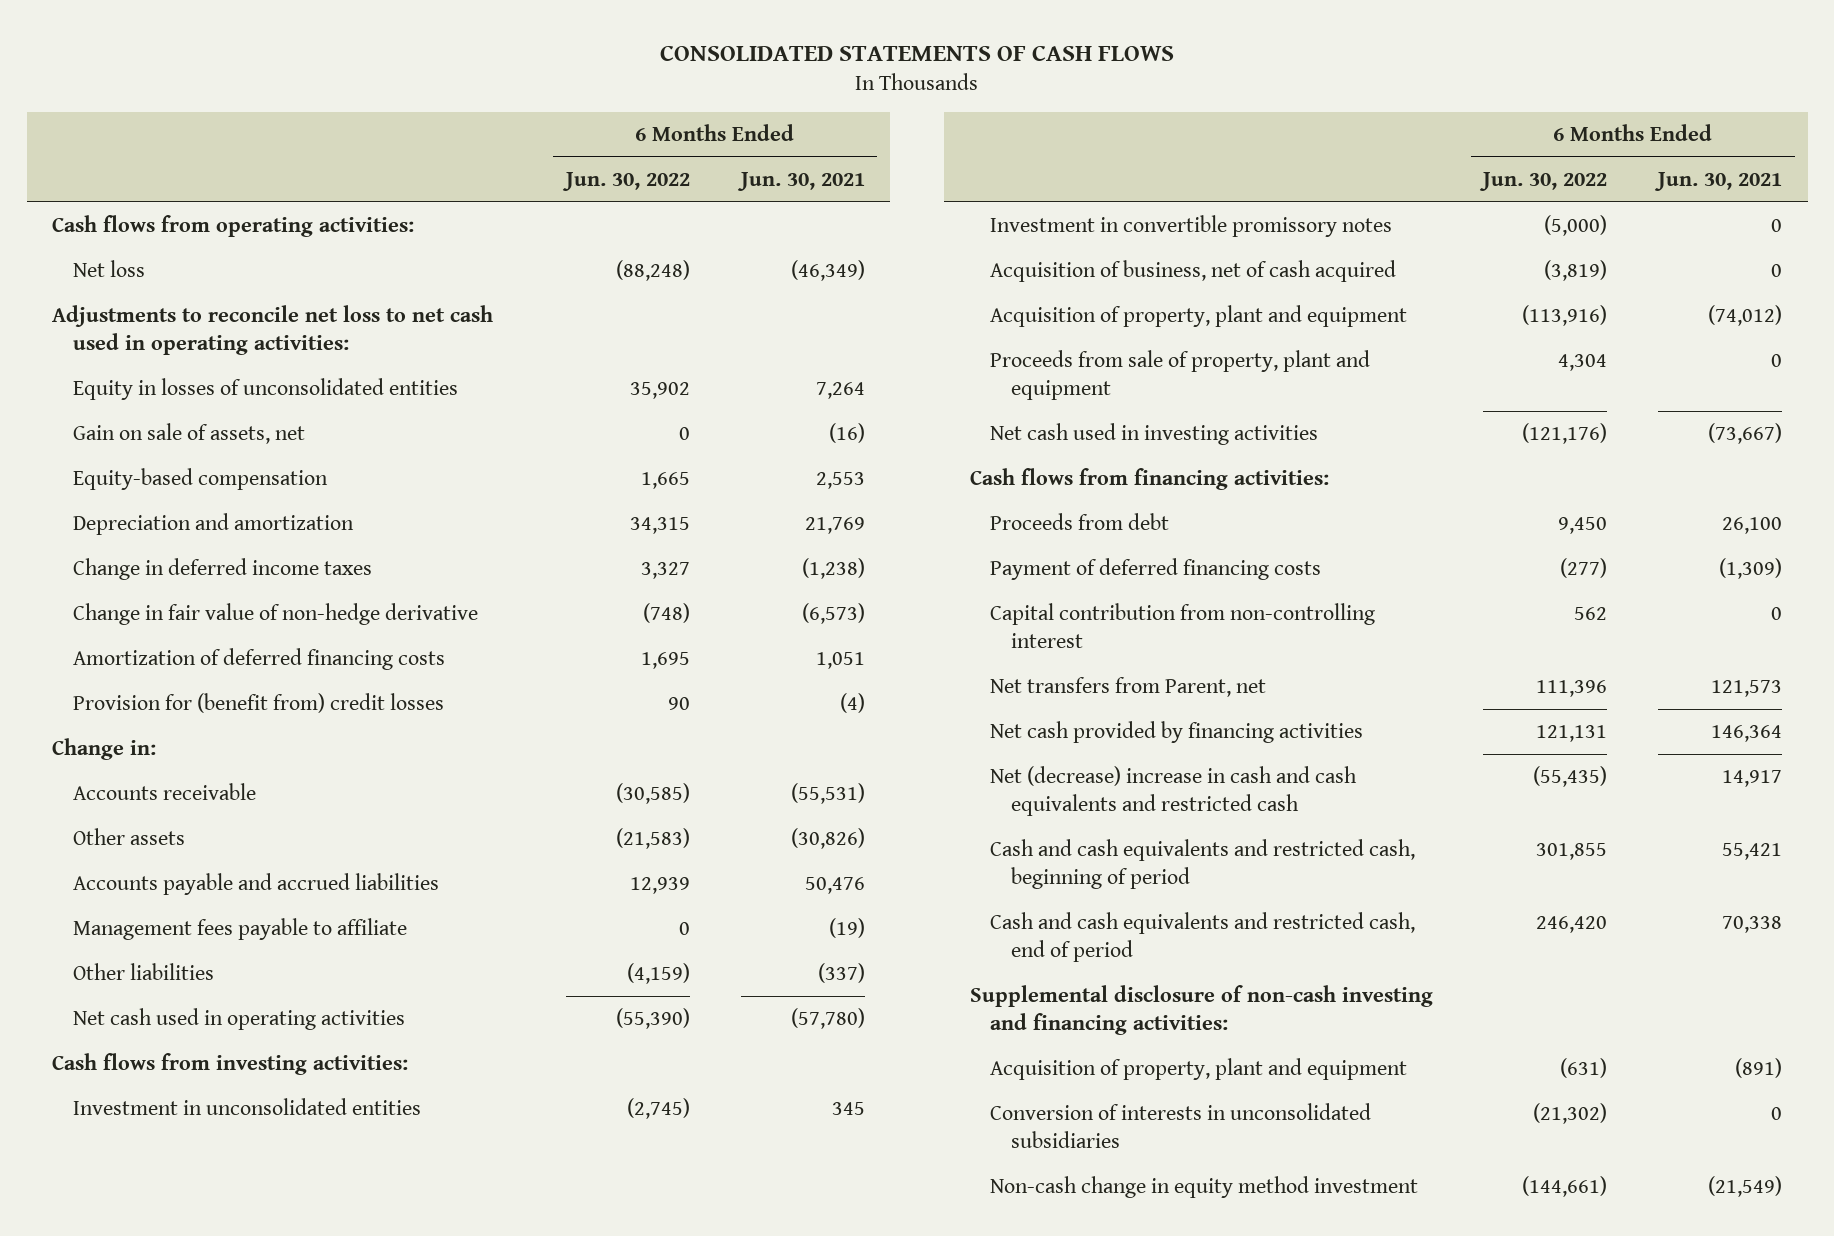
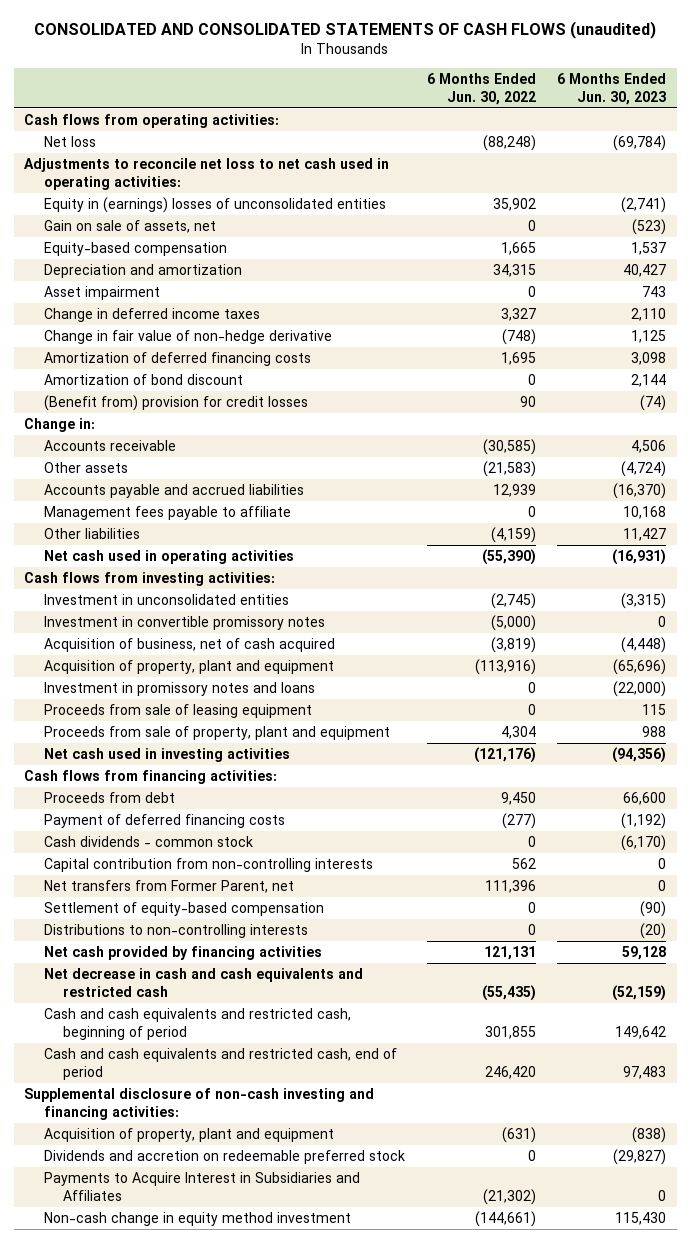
[660,44,1175,61] CONSOLIDATED STATEMENTS OF CASH FLOWS -> [34,21,657,40] CONSOLIDATED AND CONSOLIDATED STATEMENTS OF CASH FLOWS (unaudited)
[736,171,865,191] Jun. 30, 2021 -> none
none -> [557,72,667,105] 6 Months Ended Jun. 30, 2023
[72,378,458,401] Equity in losses of unconsolidated entities -> [43,196,386,213] Equity in (earnings) losses of unconsolidated entities
none -> [43,285,160,300] Asset impairment
none -> [43,373,243,385] Amortization of bond discount
[72,693,444,714] Provision for (benefit from) credit losses -> [43,394,308,411] (Benefit from) provision for credit losses
none -> [43,681,315,696] Investment in promissory notes and loans
none -> [43,703,312,718] Proceeds from sale of leasing equipment
none -> [43,835,253,847] Cash dividends - common stock
[990,603,1376,649] Capital contribution from non-controlling interest -> [43,857,373,872] Capital contribution from non-controlling interests
[990,677,1267,698] Net transfers from Parent, net -> [43,879,294,893] Net transfers from Former Parent, net
none -> [43,901,324,916] Settlement of equity-based compensation
none -> [43,923,308,938] Distributions to non-controlling interests
[990,766,1358,817] Net (decrease) increase in cash and cash equivalents and restricted cash -> [43,967,363,997] Net decrease in cash and cash equivalents and restricted cash
none -> [43,1149,405,1164] Dividends and accretion on redeemable preferred stock
[990,1103,1372,1149] Conversion of interests in unconsolidated subsidiaries -> [43,1171,360,1201] Payments to Acquire Interest in Subsidiaries and Affiliates

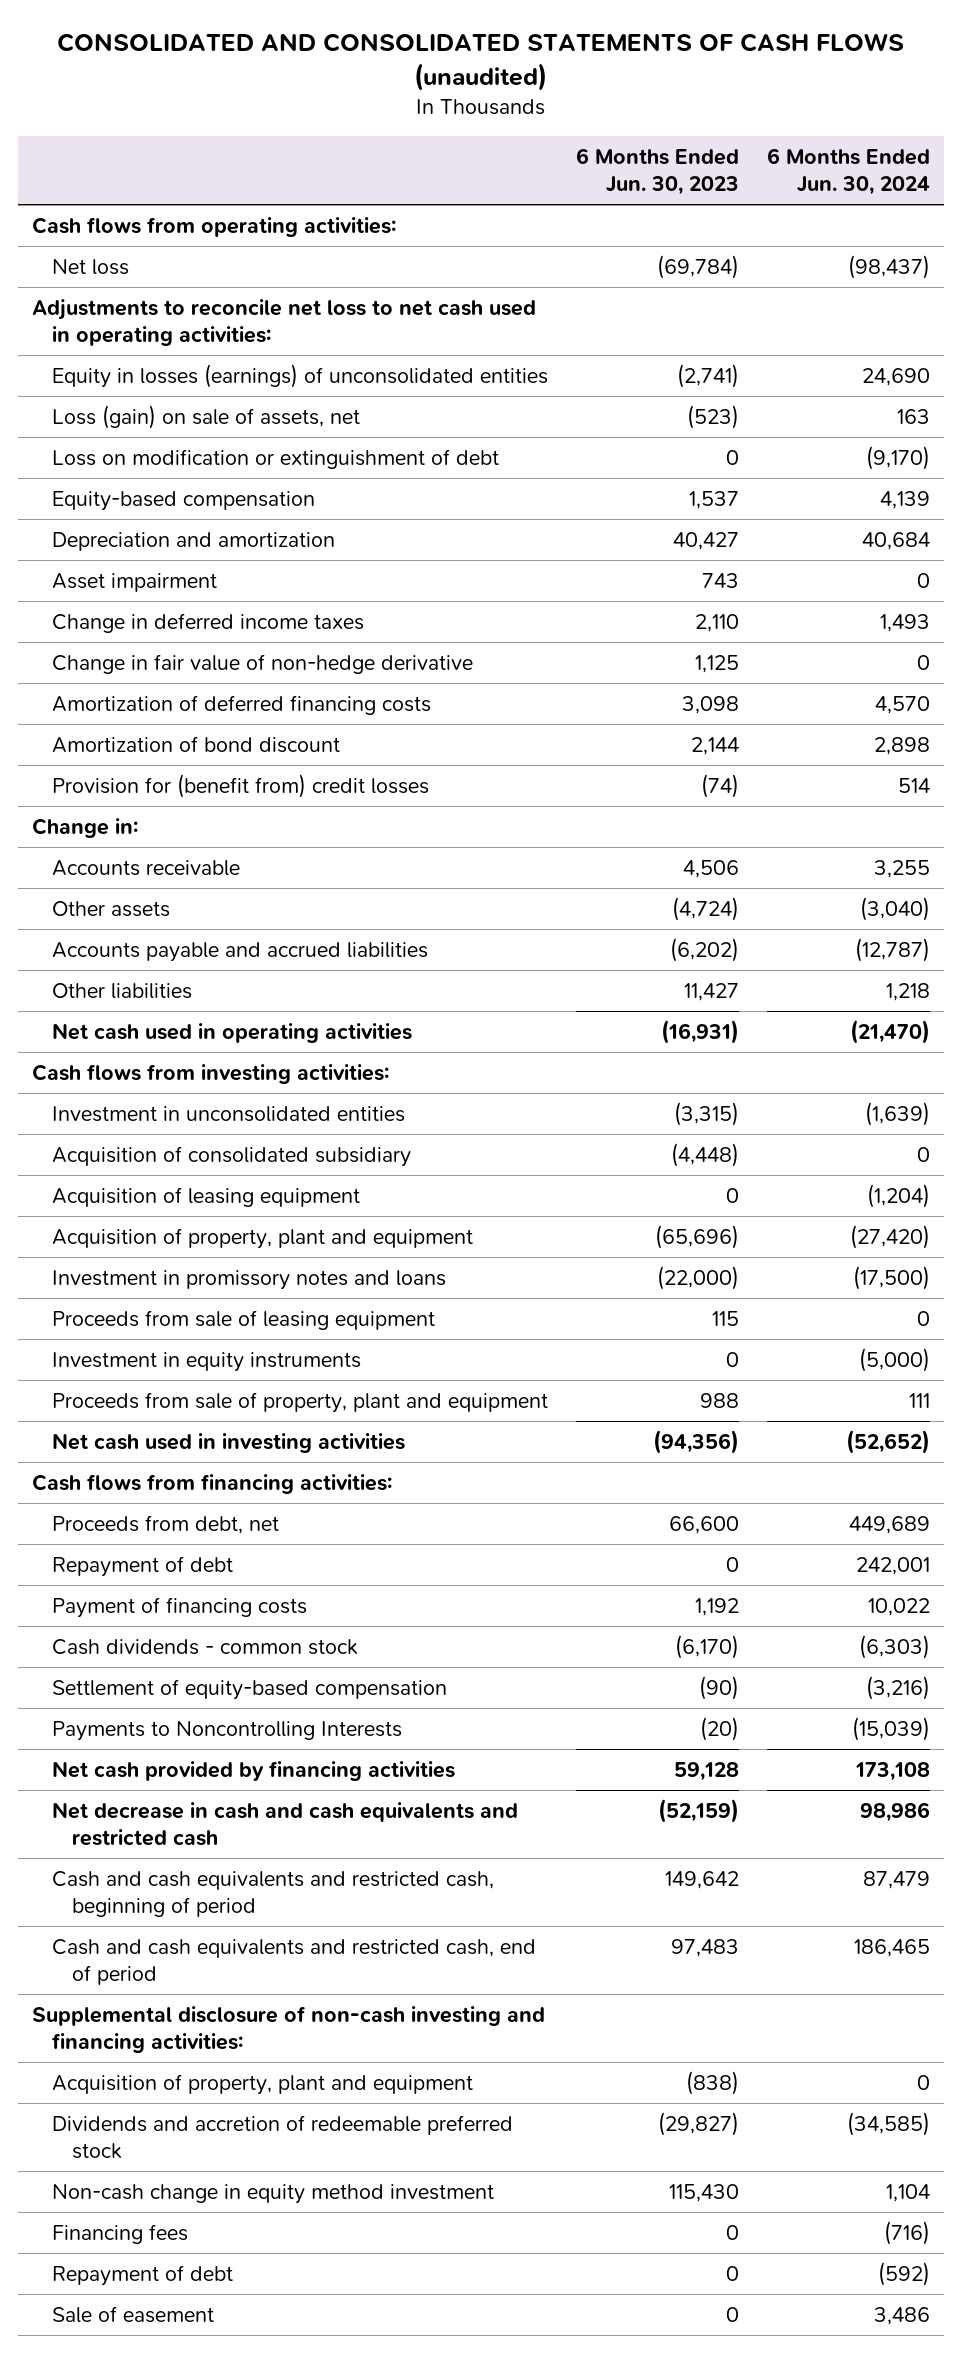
[426,72,536,105] 6 Months Ended Jun. 30, 2022 -> none
none -> [767,147,931,195] 6 Months Ended Jun. 30, 2024
[43,196,386,213] Equity in (earnings) losses of unconsolidated entities -> [51,364,548,389] Equity in losses (earnings) of unconsolidated entities
[43,219,216,233] Gain on sale of assets, net -> [51,405,360,430] Loss (gain) on sale of assets, net
none -> [51,449,499,470] Loss on modification or extinguishment of debt
[43,394,308,411] (Benefit from) provision for credit losses -> [51,774,429,799] Provision for (benefit from) credit losses
[43,505,291,520] Management fees payable to affiliate -> none
[613,482,667,499] (16,370) -> [670,938,740,963] (6,202)
[43,615,325,630] Investment in convertible promissory notes -> none
[43,637,335,652] Acquisition of business, net of cash acquired -> [51,1146,411,1168] Acquisition of consolidated subsidiary
none -> [51,1187,360,1208] Acquisition of leasing equipment
none -> [51,1352,361,1373] Investment in equity instruments
[43,791,175,803] Proceeds from debt -> [51,1515,279,1535] Proceeds from debt, net
none -> [51,1556,233,1578] Repayment of debt
[43,813,285,828] Payment of deferred financing costs -> [51,1597,307,1619] Payment of financing costs
[621,812,667,829] (1,192) -> [695,1598,740,1617] 1,192
[43,857,373,872] Capital contribution from non-controlling interests -> none
[43,879,294,893] Net transfers from Former Parent, net -> none
[43,923,308,938] Distributions to non-controlling interests -> none
none -> [51,1721,402,1742] Payments to Noncontrolling Interests
[43,1171,360,1201] Payments to Acquire Interest in Subsidiaries and Affiliates -> none
[43,1149,405,1164] Dividends and accretion on redeemable preferred stock -> [51,2115,513,2159] Dividends and accretion of redeemable preferred stock
none -> [51,2224,188,2245] Financing fees
none -> [51,2265,233,2287] Repayment of debt
none -> [51,2306,214,2324] Sale of easement

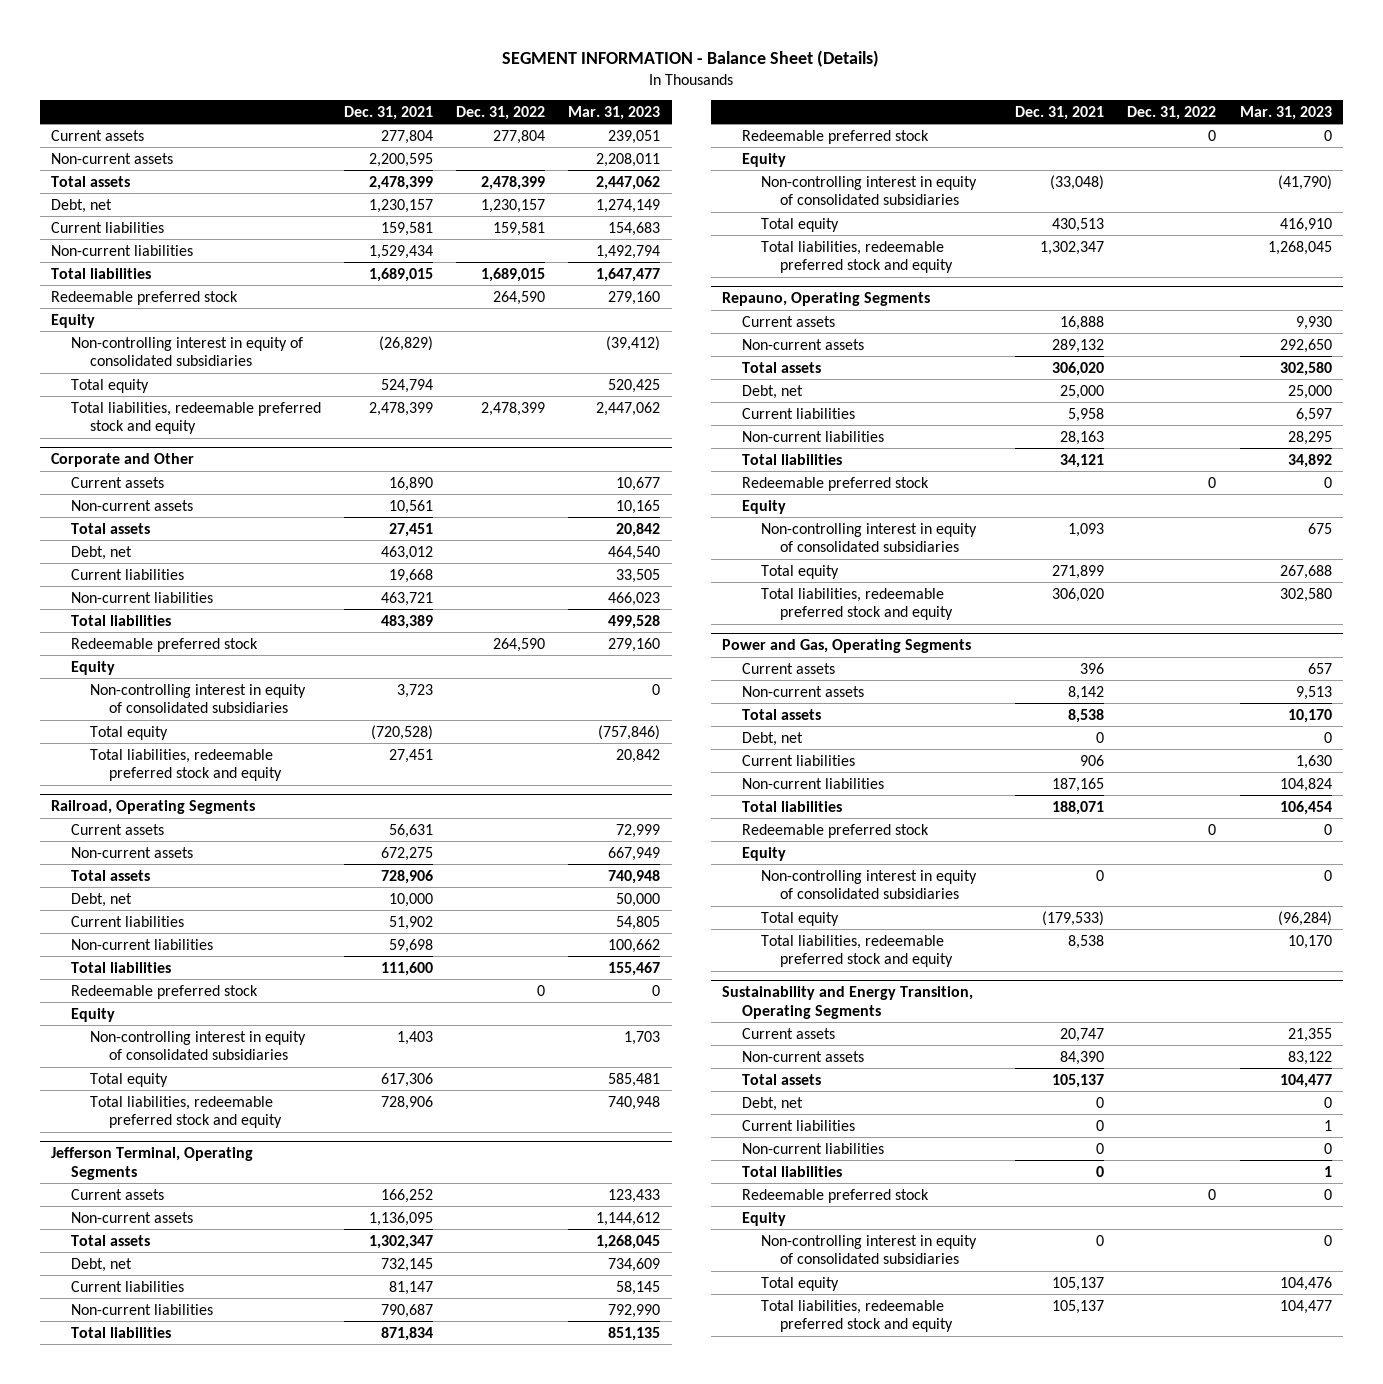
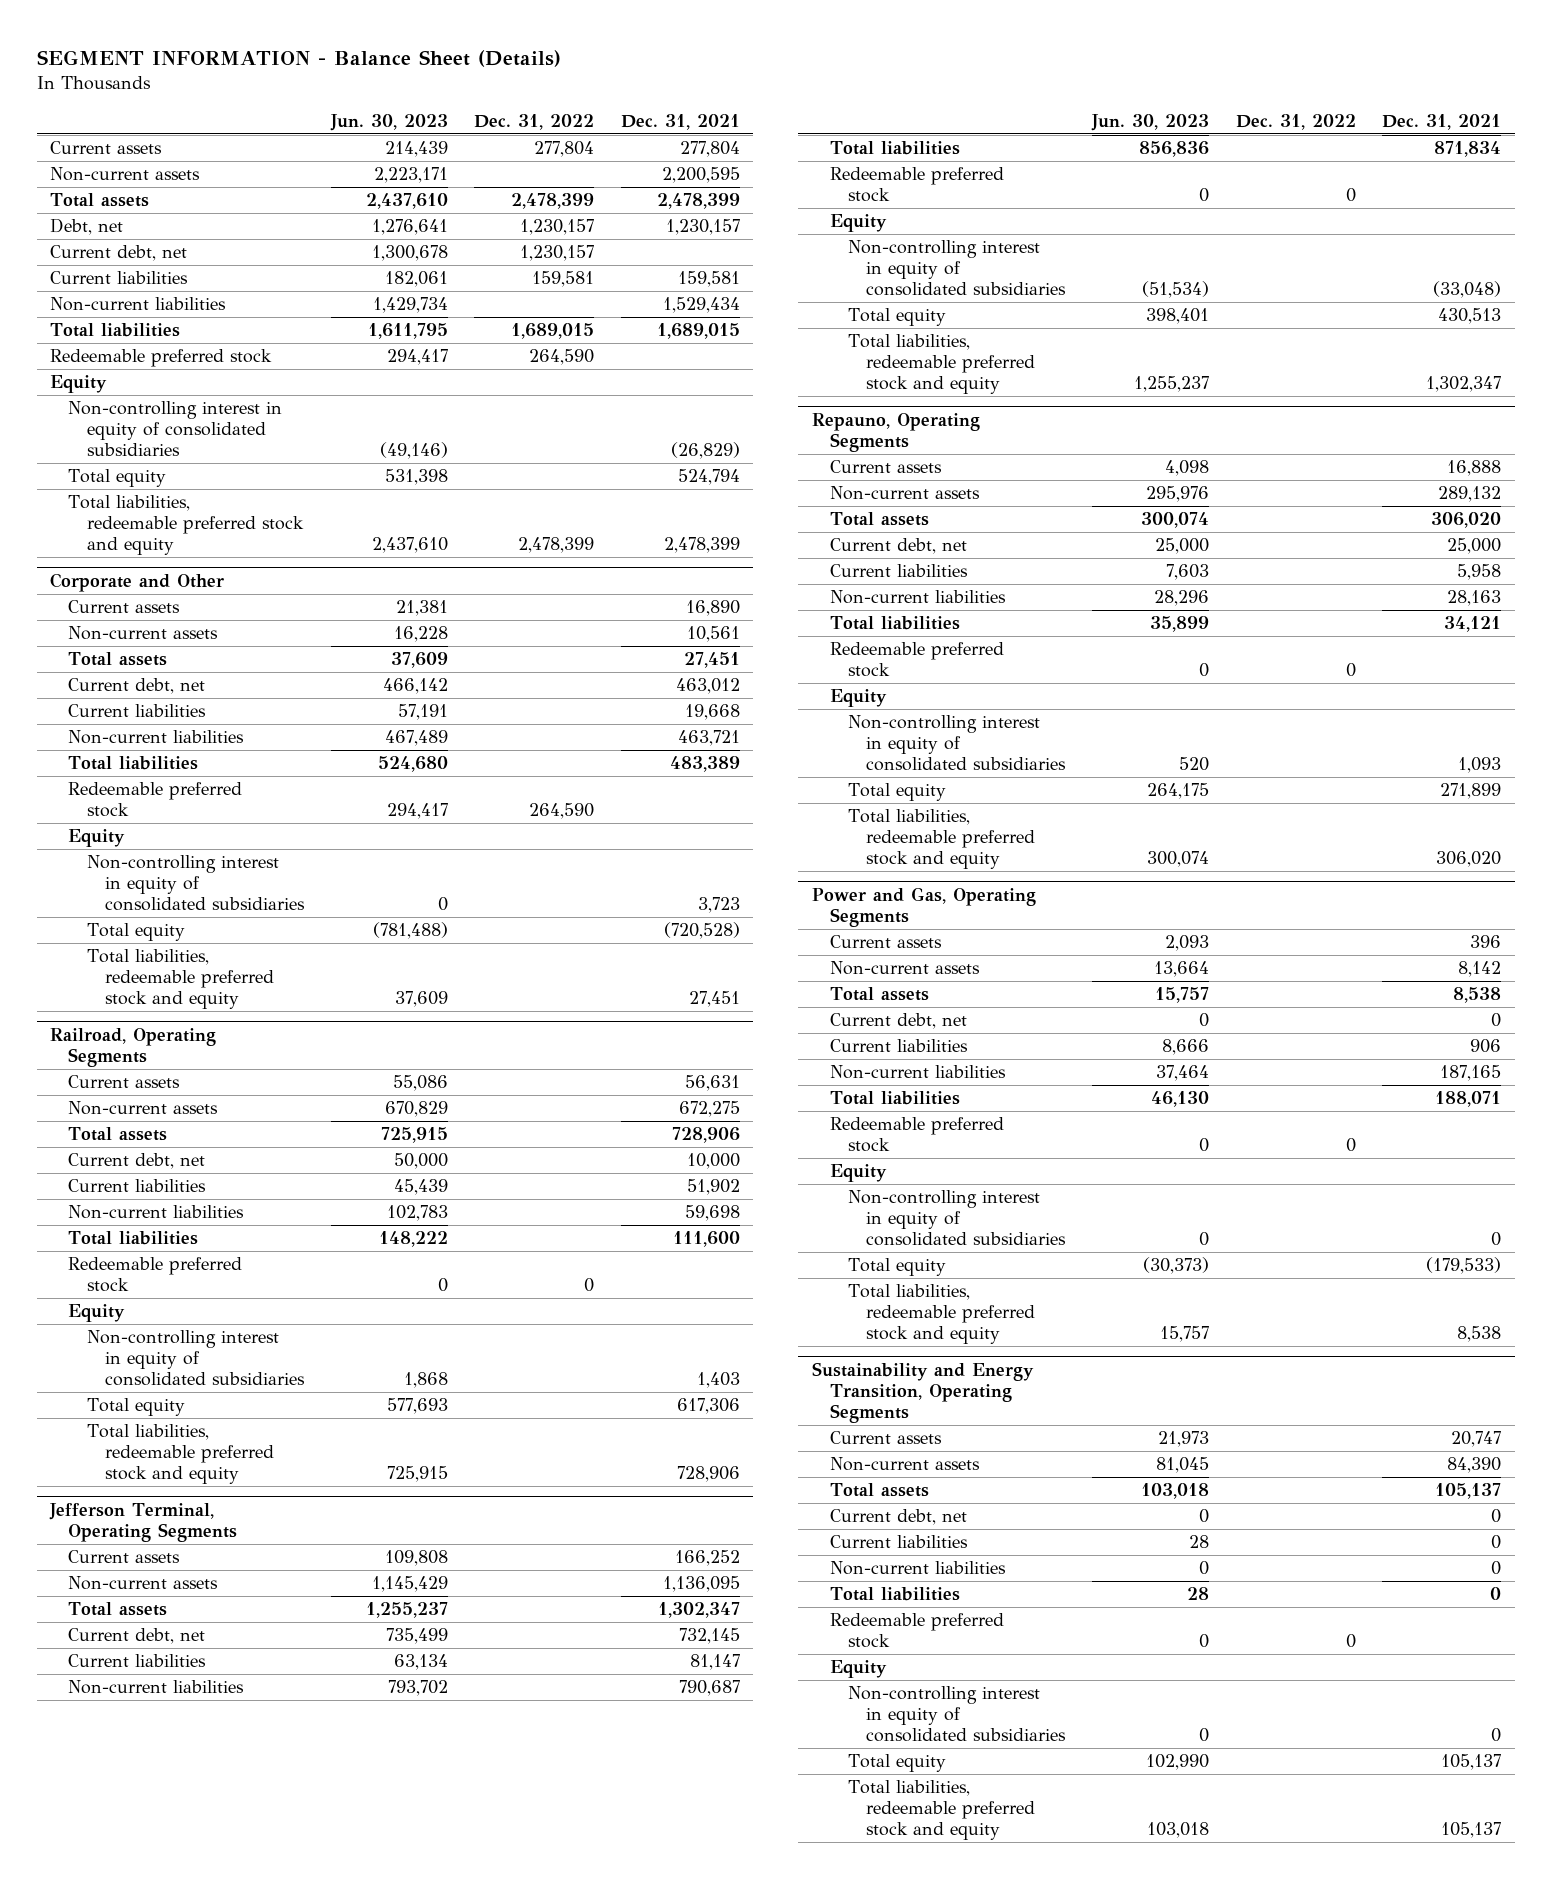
[568,105,661,120] Mar. 31, 2023 -> none
none -> [329,113,448,131] Jun. 30, 2023
none -> [50,245,188,262] Current debt, net
[70,545,132,560] Debt, net -> [68,678,206,695] Current debt, net
[70,892,132,907] Debt, net -> [68,1153,206,1170] Current debt, net
[70,1257,132,1272] Debt, net -> [68,1628,206,1645] Current debt, net
[741,384,803,399] Debt, net -> [829,538,967,555] Current debt, net
[741,731,803,746] Debt, net -> [829,1013,967,1030] Current debt, net
[741,1096,803,1111] Debt, net -> [829,1509,967,1526] Current debt, net

